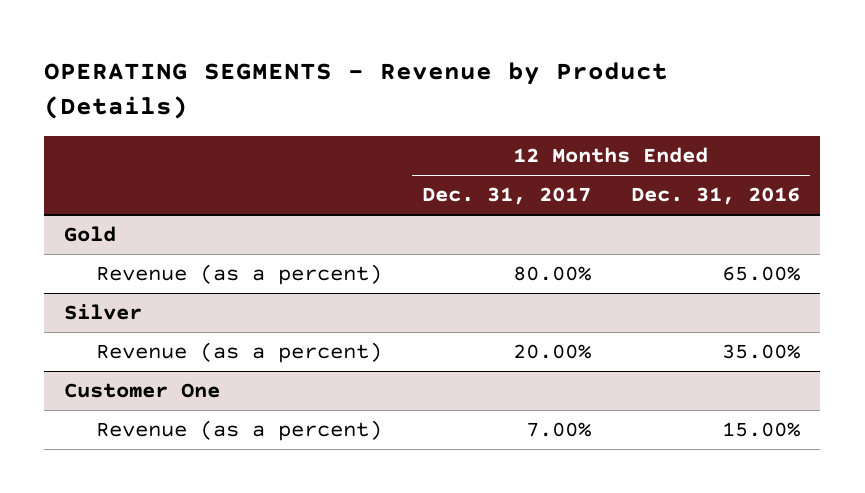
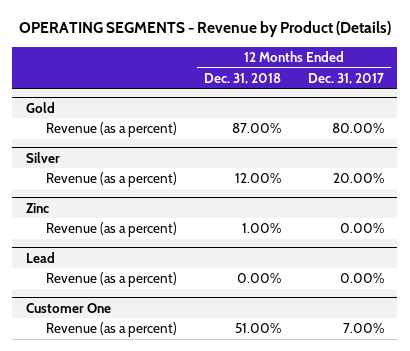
[631,187,801,206] Dec. 31, 2016 -> none
none -> [203,72,281,84] Dec. 31, 2018
none -> [25,202,49,213] Zinc
none -> [45,222,177,238] Revenue (as a percent)
none -> [25,251,55,263] Lead
none -> [45,272,177,288] Revenue (as a percent)

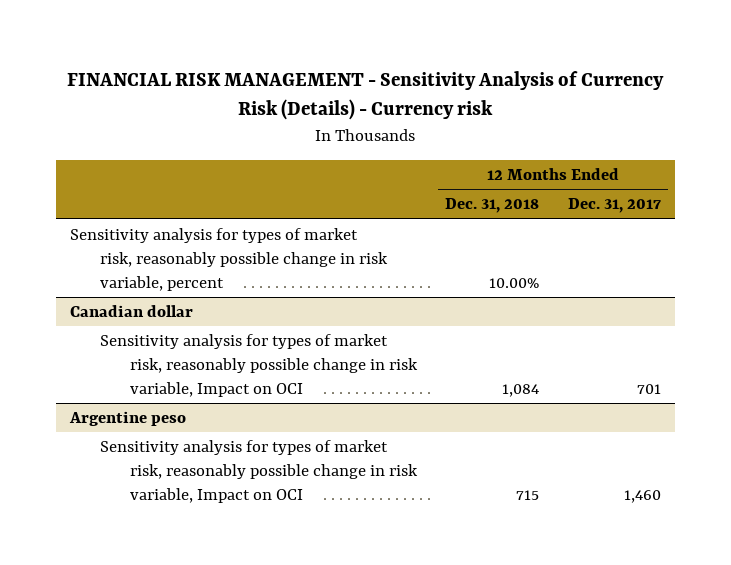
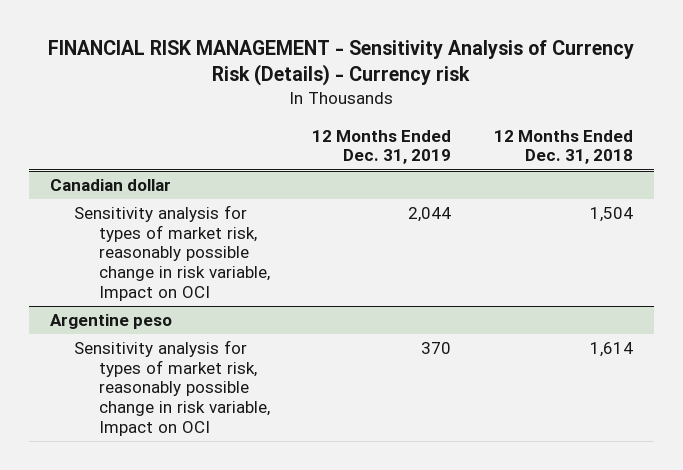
[567,198,661,214] Dec. 31, 2017 -> none
none -> [312,129,452,165] 12 Months Ended Dec. 31, 2019
[70,228,388,292] Sensitivity analysis for types of market risk, reasonably possible change in risk variable, percent -> none
[502,384,540,398] 1,084 -> [589,207,633,223] 1,504
[516,490,540,501] 715 -> [589,342,633,358] 1,614

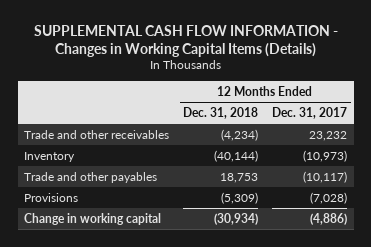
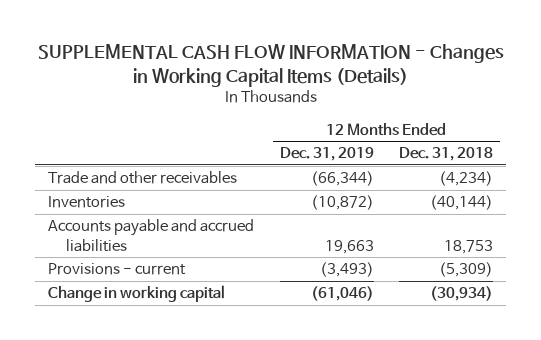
[272,106,348,119] Dec. 31, 2017 -> none
none -> [279,147,374,162] Dec. 31, 2019
[24,151,76,162] Inventory -> [47,196,125,209] Inventories
[24,171,158,183] Trade and other payables -> [47,219,254,252] Accounts payable and accrued liabilities
[24,192,79,202] Provisions -> [47,263,186,276] Provisions - current

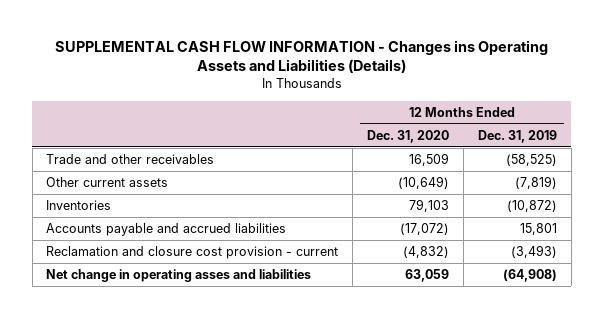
[37,44,504,87] SUPPLEMENTAL CASH FLOW INFORMATION - Changes in Working Capital Items (Details) -> [54,39,548,74] SUPPLEMENTAL CASH FLOW INFORMATION - Changes ins Operating Assets and Liabilities (Details)
[399,147,494,162] Dec. 31, 2018 -> none
none -> [367,129,450,143] Dec. 31, 2020
[310,171,374,187] (66,344) -> [505,154,557,167] (58,525)
none -> [46,177,169,188] Other current assets
[324,239,374,254] 19,663 -> [519,223,557,236] 15,801
[47,263,186,276] Provisions - current -> [46,246,339,260] Reclamation and closure cost provision - current
[47,285,225,303] Change in working capital -> [46,269,312,283] Net change in operating asses and liabilities
[310,286,374,302] (61,046) -> [502,269,557,283] (64,908)

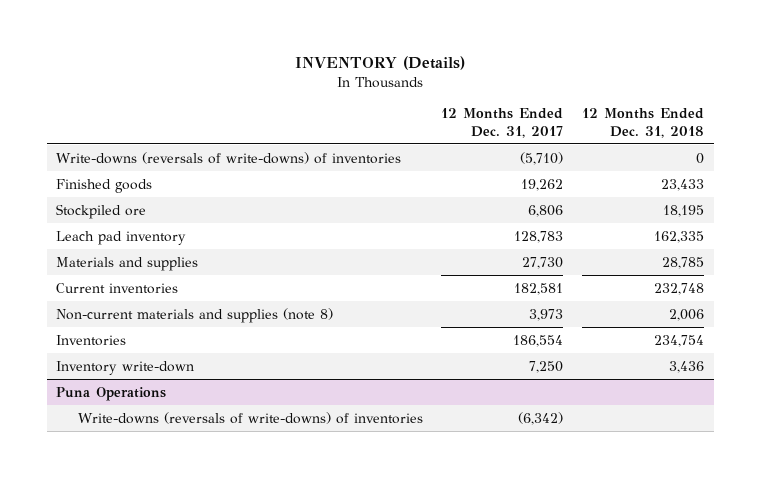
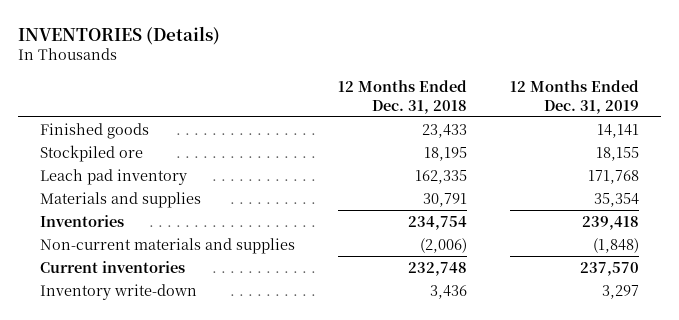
[295,56,466,71] INVENTORY (Details) -> [17,25,220,45] INVENTORIES (Details)
[441,108,564,138] 12 Months Ended Dec. 31, 2017 -> none
none -> [510,79,640,114] 12 Months Ended Dec. 31, 2019
[55,151,401,164] Write-downs (reversals of write-downs) of inventories -> none
[55,307,333,323] Non-current materials and supplies (note 8) -> none
[662,256,705,269] 28,785 -> [422,192,467,207] 30,791
none -> [39,237,295,254] Non-current materials and supplies
[55,282,178,294] Current inventories -> [39,260,185,273] Current inventories
[55,386,166,401] Puna Operations -> none
[77,411,423,424] Write-downs (reversals of write-downs) of inventories -> none

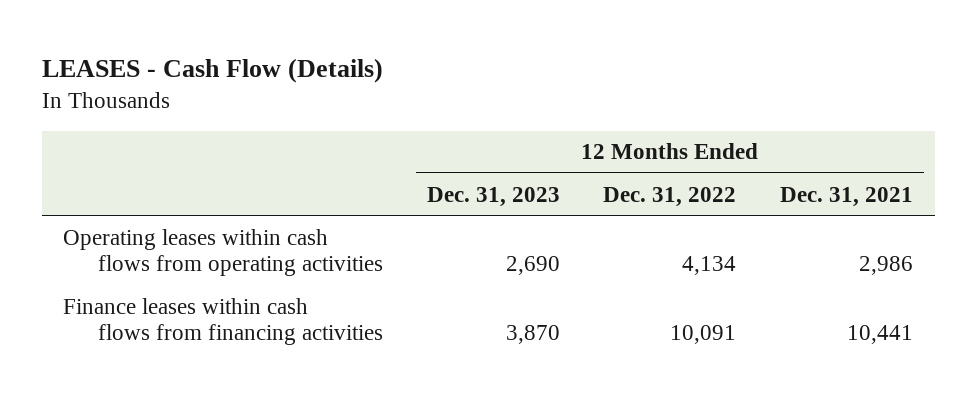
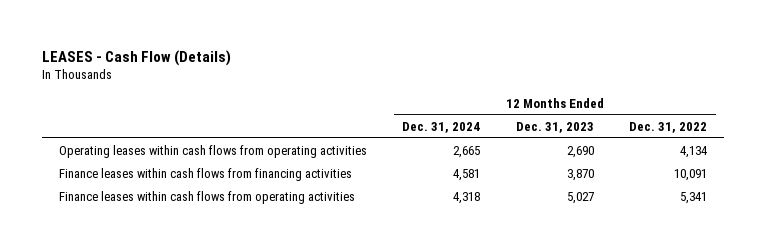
[780,186,914,207] Dec. 31, 2021 -> none
none -> [402,121,481,133] Dec. 31, 2024
none -> [59,191,356,205] Finance leases within cash flows from operating activities

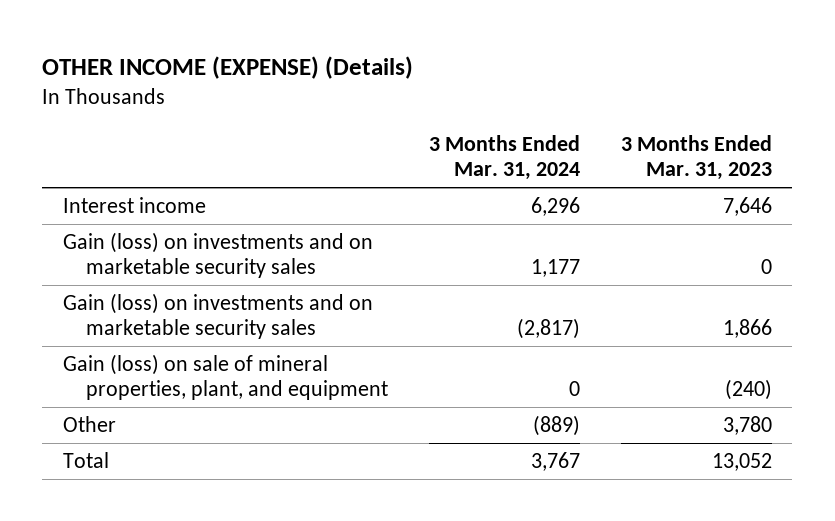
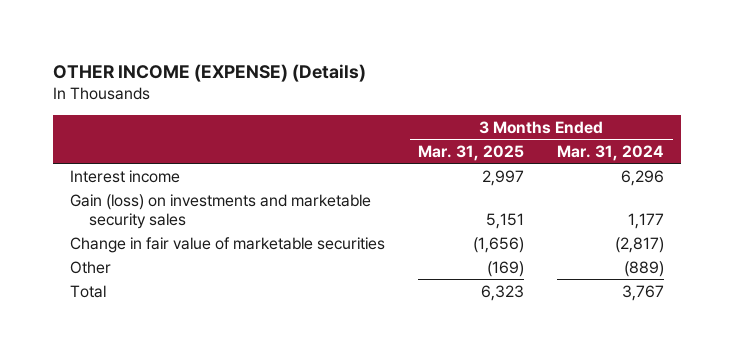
[620,134,772,181] 3 Months Ended Mar. 31, 2023 -> none
none -> [418,144,525,161] Mar. 31, 2025
[62,353,388,401] Gain (loss) on sale of mineral properties, plant, and equipment -> none
[62,231,373,279] Gain (loss) on investments and on marketable security sales -> [69,193,371,229] Gain (loss) on investments and marketable security sales
[62,292,373,340] Gain (loss) on investments and on marketable security sales -> [69,236,385,253] Change in fair value of marketable securities

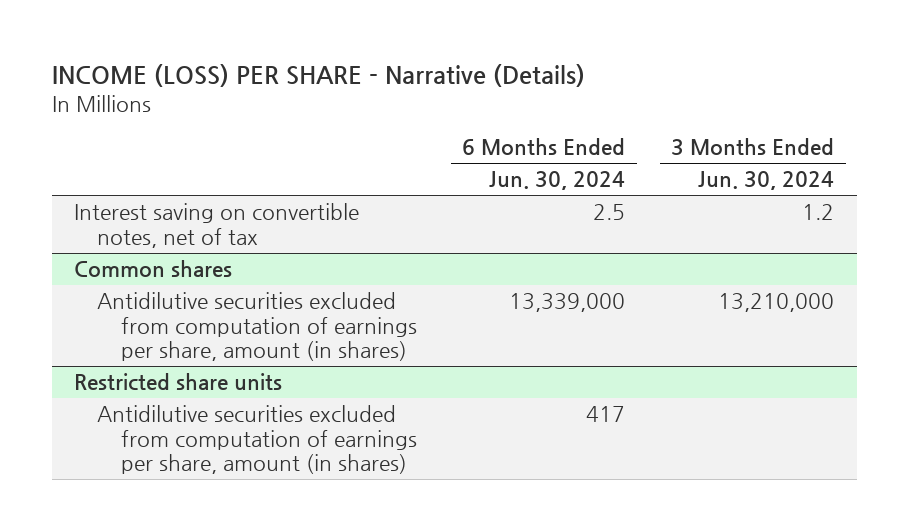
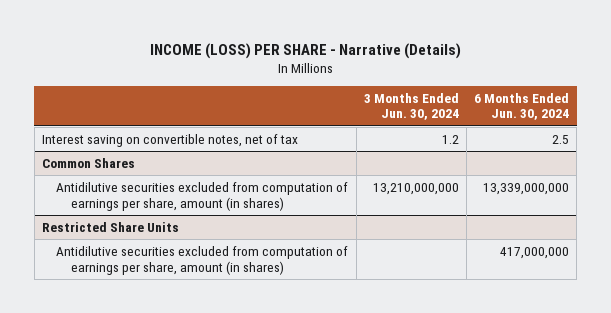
[74,260,233,278] Common shares -> [41,157,135,168] Common Shares
[509,293,626,313] 13,339,000 -> [483,182,570,195] 13,339,000,000
[718,293,835,313] 13,210,000 -> [372,182,459,195] 13,210,000,000
[74,373,283,392] Restricted share units -> [41,221,179,232] Restricted Share Units
[586,406,626,423] 417 -> [500,246,570,259] 417,000,000

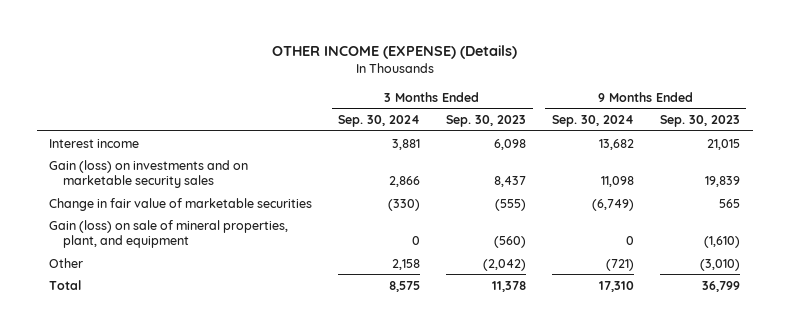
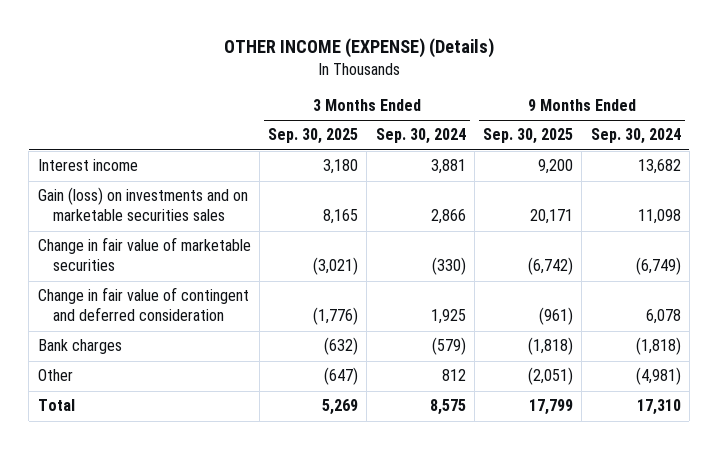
[446,114,527,127] Sep. 30, 2023 -> none
[659,114,740,127] Sep. 30, 2023 -> none
none -> [268,128,359,145] Sep. 30, 2025
none -> [483,128,574,145] Sep. 30, 2025
[49,159,249,189] Gain (loss) on investments and on marketable security sales -> [37,187,248,222] Gain (loss) on investments and on marketable securities sales
[49,219,289,249] Gain (loss) on sale of mineral properties, plant, and equipment -> none
none -> [37,287,249,322] Change in fair value of contingent and deferred consideration
none -> [37,339,122,355] Bank charges
[392,258,421,270] 2,158 -> [441,369,466,382] 812
[605,258,634,271] (721) -> [635,367,681,386] (4,981)

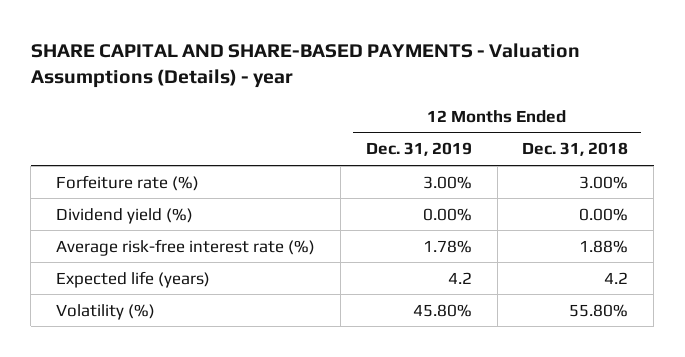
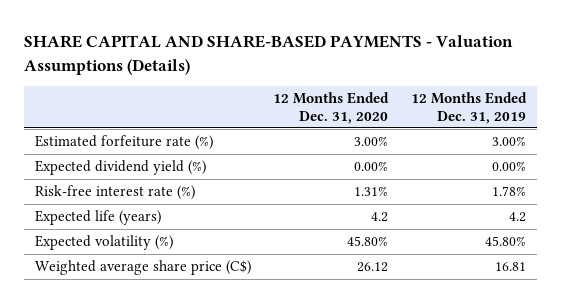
[30,43,580,89] SHARE CAPITAL AND SHARE-BASED PAYMENTS - Valuation Assumptions (Details) - year -> [24,35,514,75] SHARE CAPITAL AND SHARE-BASED PAYMENTS - Valuation Assumptions (Details)
[522,142,629,157] Dec. 31, 2018 -> none
none -> [273,91,390,124] 12 Months Ended Dec. 31, 2020
[56,174,200,191] Forfeiture rate (%) -> [35,135,214,151] Estimated forfeiture rate (%)
[56,207,194,224] Dividend yield (%) -> [35,160,207,176] Expected dividend yield (%)
[56,238,316,256] Average risk-free interest rate (%) -> [35,185,196,201] Risk-free interest rate (%)
[56,303,156,320] Volatility (%) -> [35,235,174,251] Expected volatility (%)
none -> [35,260,252,276] Weighted average share price (C$)

